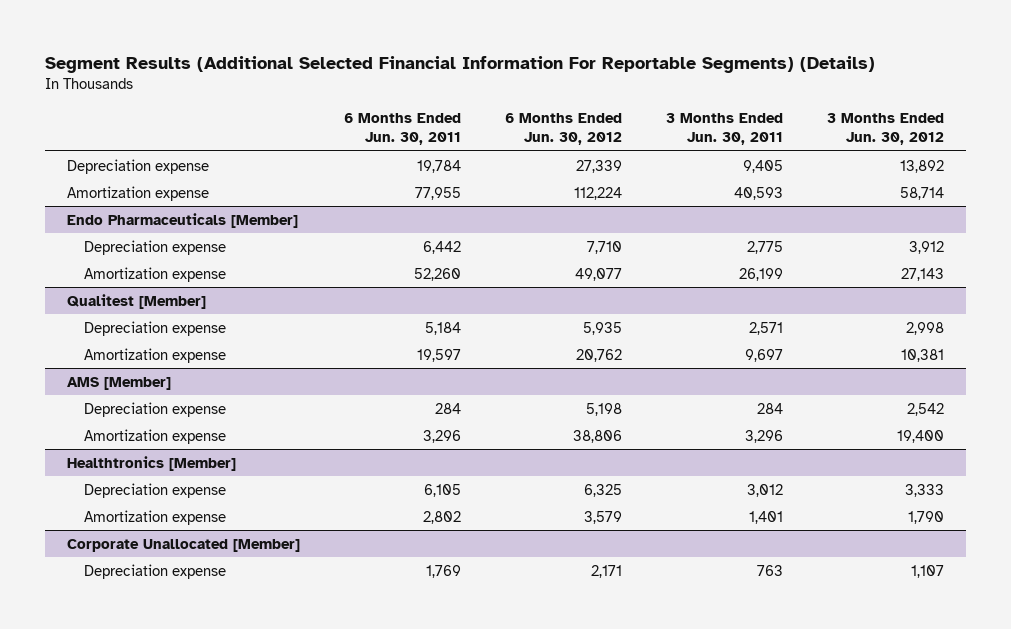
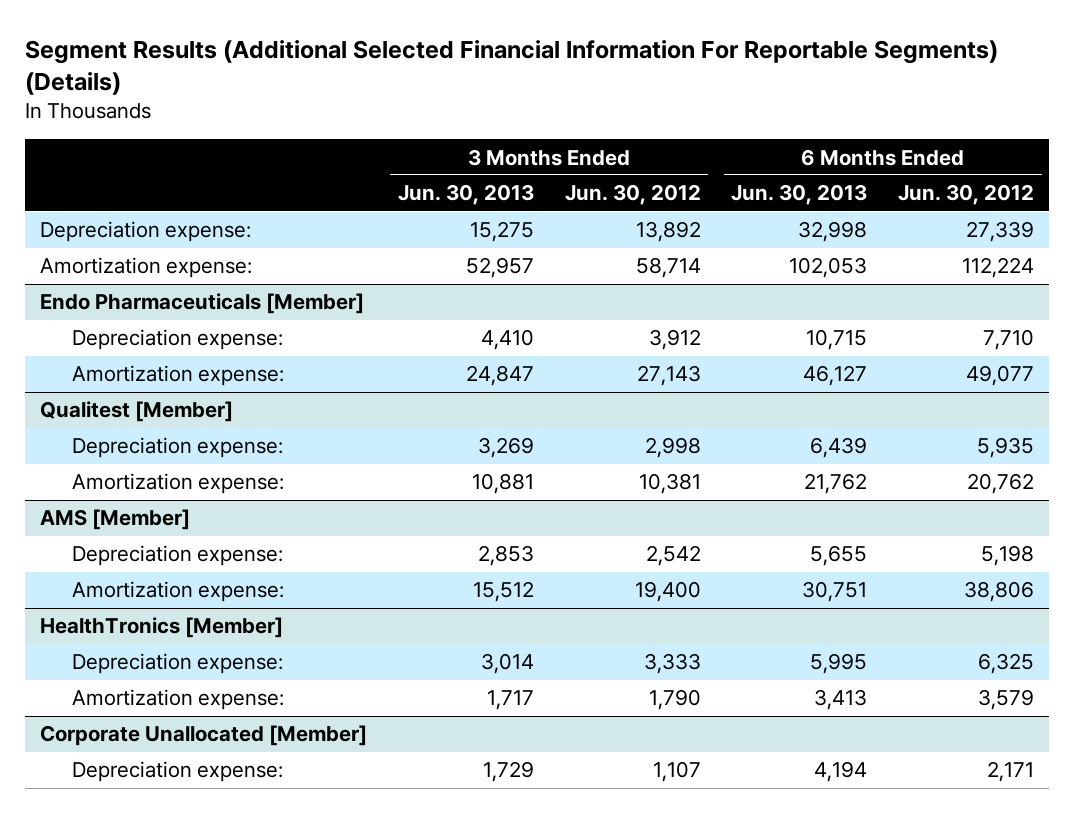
[343,113,461,146] 6 Months Ended Jun. 30, 2011 -> none
[665,113,783,146] 3 Months Ended Jun. 30, 2011 -> none
none -> [397,184,534,206] Jun. 30, 2013
none -> [731,184,868,206] Jun. 30, 2013
[67,158,210,174] Depreciation expense -> [40,221,252,243] Depreciation expense:
[67,185,210,201] Amortization expense -> [40,257,253,279] Amortization expense:
[83,239,226,255] Depreciation expense -> [71,329,283,351] Depreciation expense:
[83,266,226,282] Amortization expense -> [71,365,284,387] Amortization expense:
[83,320,226,336] Depreciation expense -> [71,437,283,459] Depreciation expense:
[83,347,226,363] Amortization expense -> [71,473,284,495] Amortization expense:
[83,401,226,417] Depreciation expense -> [71,545,283,567] Depreciation expense:
[83,428,226,444] Amortization expense -> [71,581,284,603] Amortization expense:
[67,455,237,471] Healthtronics [Member] -> [40,617,284,639] HealthTronics [Member]
[83,482,226,498] Depreciation expense -> [71,653,283,675] Depreciation expense:
[83,509,226,525] Amortization expense -> [71,689,284,711] Amortization expense:
[83,563,226,579] Depreciation expense -> [71,761,283,783] Depreciation expense:

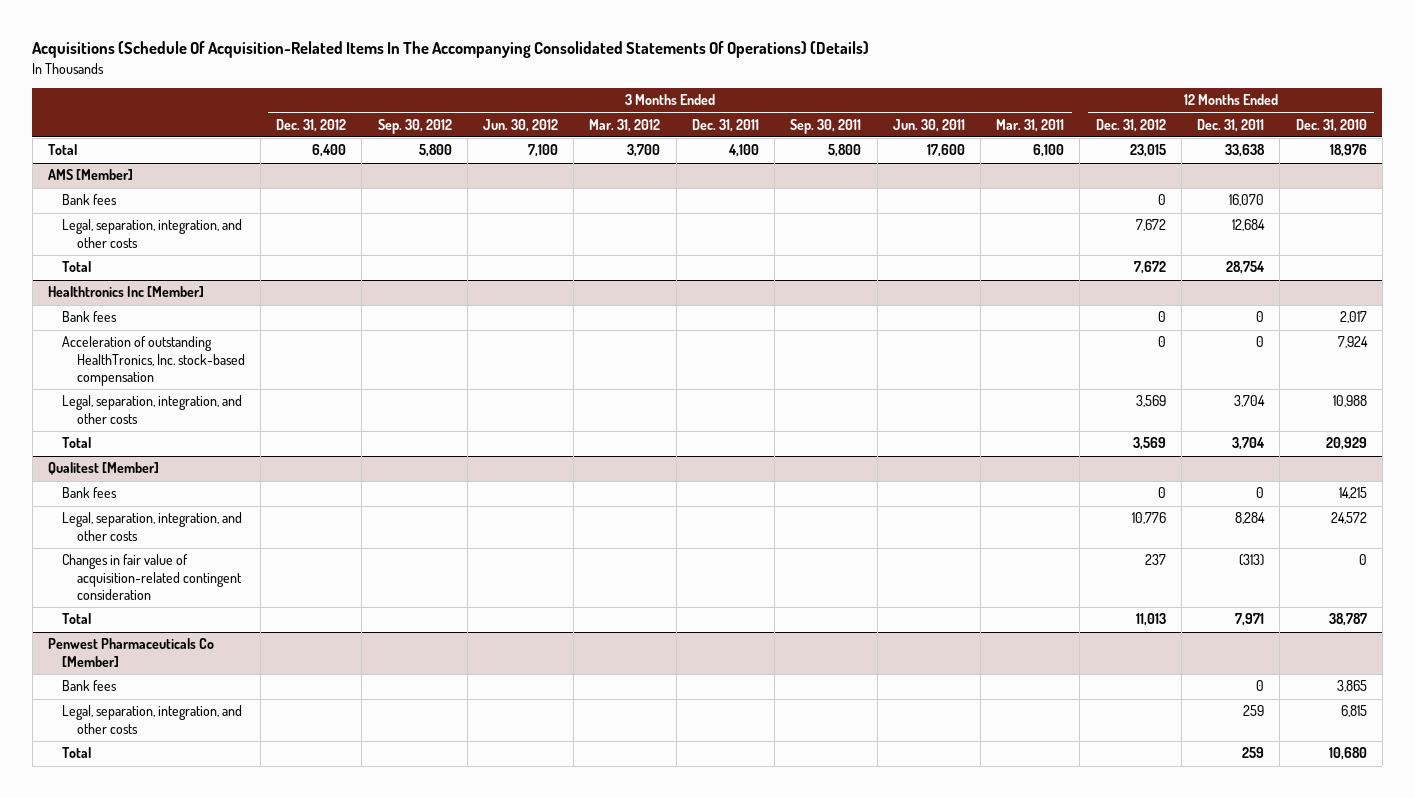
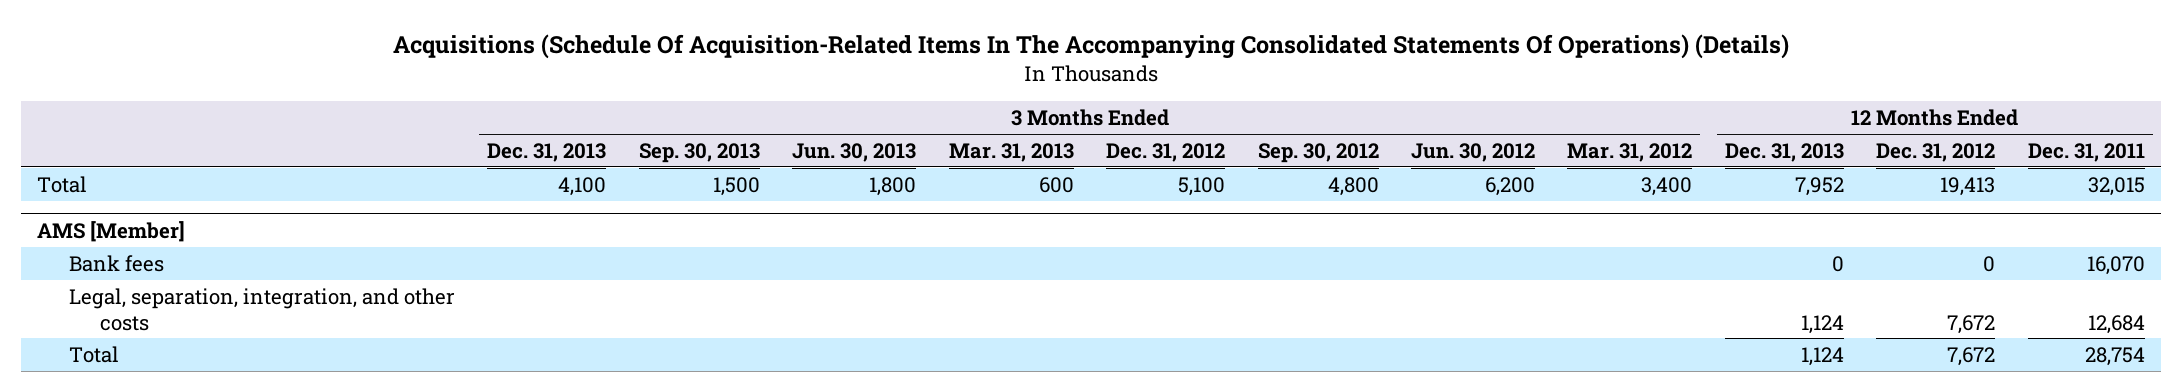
[691,118,759,132] Dec. 31, 2011 -> none
[790,118,862,134] Sep. 30, 2011 -> none
[892,118,965,132] Jun. 30, 2011 -> none
[996,118,1065,132] Mar. 31, 2011 -> none
[1295,118,1367,132] Dec. 31, 2010 -> none
none -> [487,142,607,162] Dec. 31, 2013
none -> [638,142,760,163] Sep. 30, 2013
none -> [792,142,917,162] Jun. 30, 2013
none -> [948,142,1074,162] Mar. 31, 2013
none -> [1724,142,1844,162] Dec. 31, 2013
[312,144,347,158] 6,400 -> [1178,176,1226,196] 5,100
[418,144,452,158] 5,800 -> [1327,176,1379,196] 4,800
[528,144,559,158] 7,100 -> [1484,176,1535,196] 6,200
[627,144,661,158] 3,700 -> [1641,176,1693,196] 3,400
[1129,144,1166,158] 23,015 -> [1940,176,1996,196] 19,413
[1225,144,1266,158] 33,638 -> [2087,176,2145,196] 32,015
[48,286,205,298] Healthtronics Inc [Member] -> none
[62,311,118,323] Bank fees -> none
[62,336,245,387] Acceleration of outstanding HealthTronics, Inc. stock-based compensation -> none
[62,395,243,424] Legal, separation, integration, and other costs -> none
[62,437,92,449] Total -> none
[48,462,160,476] Qualitest [Member] -> none
[62,487,118,499] Bank fees -> none
[62,512,243,541] Legal, separation, integration, and other costs -> none
[62,554,242,601] Changes in fair value of acquisition-related contingent consideration -> none
[62,613,92,625] Total -> none
[48,638,215,667] Penwest Pharmaceuticals Co [Member] -> none
[62,680,118,692] Bank fees -> none
[62,705,243,734] Legal, separation, integration, and other costs -> none
[62,747,92,759] Total -> none

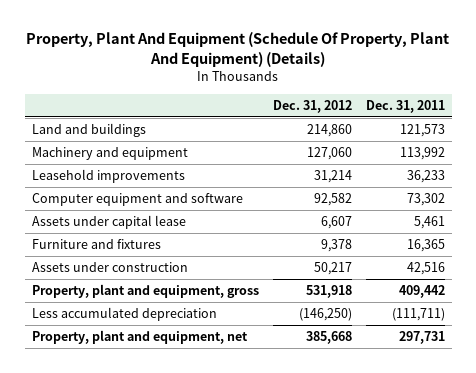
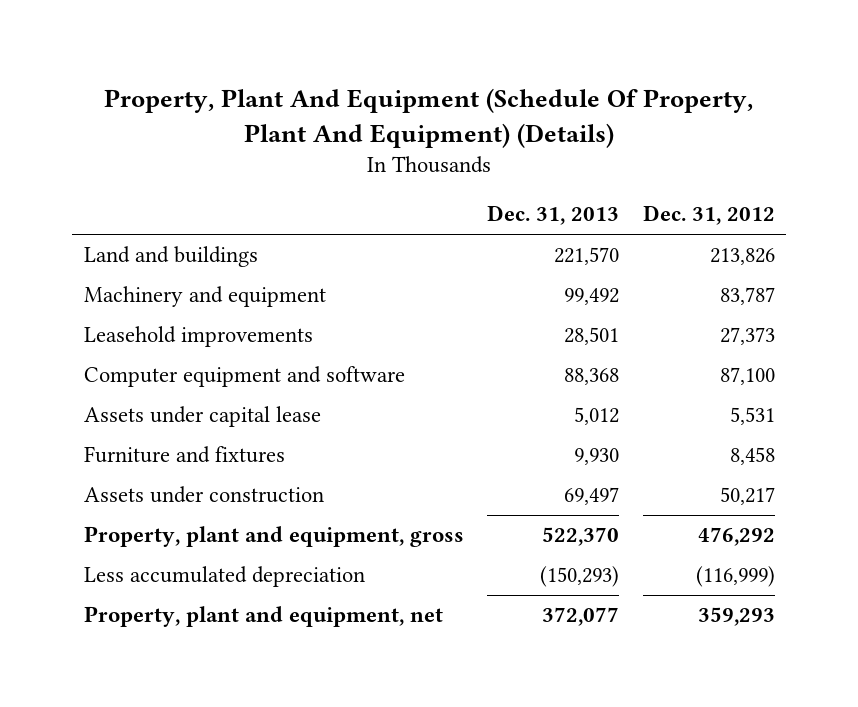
[365,99,445,113] Dec. 31, 2011 -> none
none -> [487,205,620,226] Dec. 31, 2013
[306,124,352,138] 214,860 -> [709,248,775,266] 213,826
[306,147,352,161] 127,060 -> [719,287,775,306] 83,787
[313,170,352,184] 31,214 -> [719,327,775,346] 27,373
[313,193,352,207] 92,582 -> [719,367,775,386] 87,100
[320,216,352,230] 6,607 -> [729,407,775,426] 5,531
[320,239,352,253] 9,378 -> [729,447,775,466] 8,458
[305,285,352,299] 531,918 -> [697,527,775,547] 476,292
[298,308,352,322] (146,250) -> [695,566,775,588] (116,999)
[305,331,352,345] 385,668 -> [697,607,775,627] 359,293

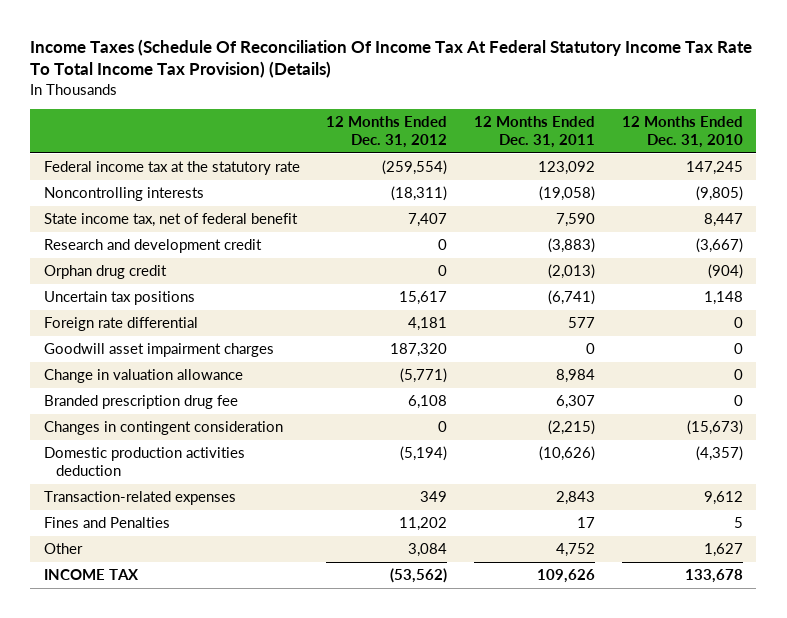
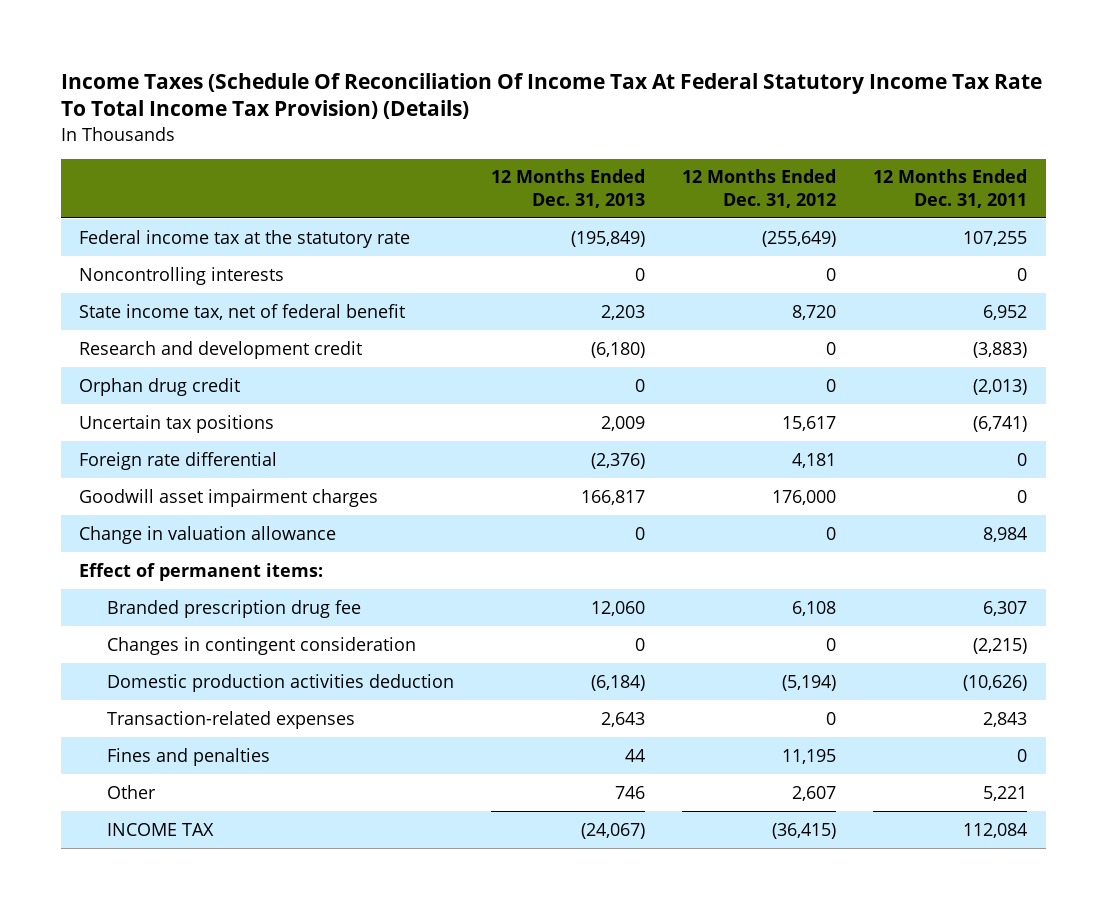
[622,116,744,148] 12 Months Ended Dec. 31, 2010 -> none
none -> [490,169,645,208] 12 Months Ended Dec. 31, 2013
[382,160,448,176] (259,554) -> [761,230,836,247] (255,649)
[538,161,596,176] 123,092 -> [963,230,1028,246] 107,255
[391,186,448,202] (18,311) -> [825,267,836,281] 0
[539,186,596,202] (19,058) -> [1017,267,1028,281] 0
[408,213,448,228] 7,407 -> [791,304,836,320] 8,720
[556,213,596,228] 7,590 -> [983,304,1028,320] 6,952
[568,317,596,329] 577 -> [1017,452,1028,466] 0
[390,343,448,358] 187,320 -> [771,489,836,505] 176,000
[400,368,448,384] (5,771) -> [825,526,836,540] 0
none -> [79,562,324,581] Effect of permanent items:
[420,491,448,503] 349 -> [825,711,836,725] 0
[43,517,170,529] Fines and Penalties -> [106,747,270,766] Fines and penalties
[399,517,448,532] 11,202 -> [781,748,836,764] 11,195
[577,517,596,529] 17 -> [1017,748,1028,762] 0
[408,543,448,558] 3,084 -> [791,785,836,801] 2,607
[556,543,596,558] 4,752 -> [983,785,1028,801] 5,221
[390,568,448,584] (53,562) -> [771,822,836,839] (36,415)
[537,569,596,584] 109,626 -> [963,822,1028,838] 112,084

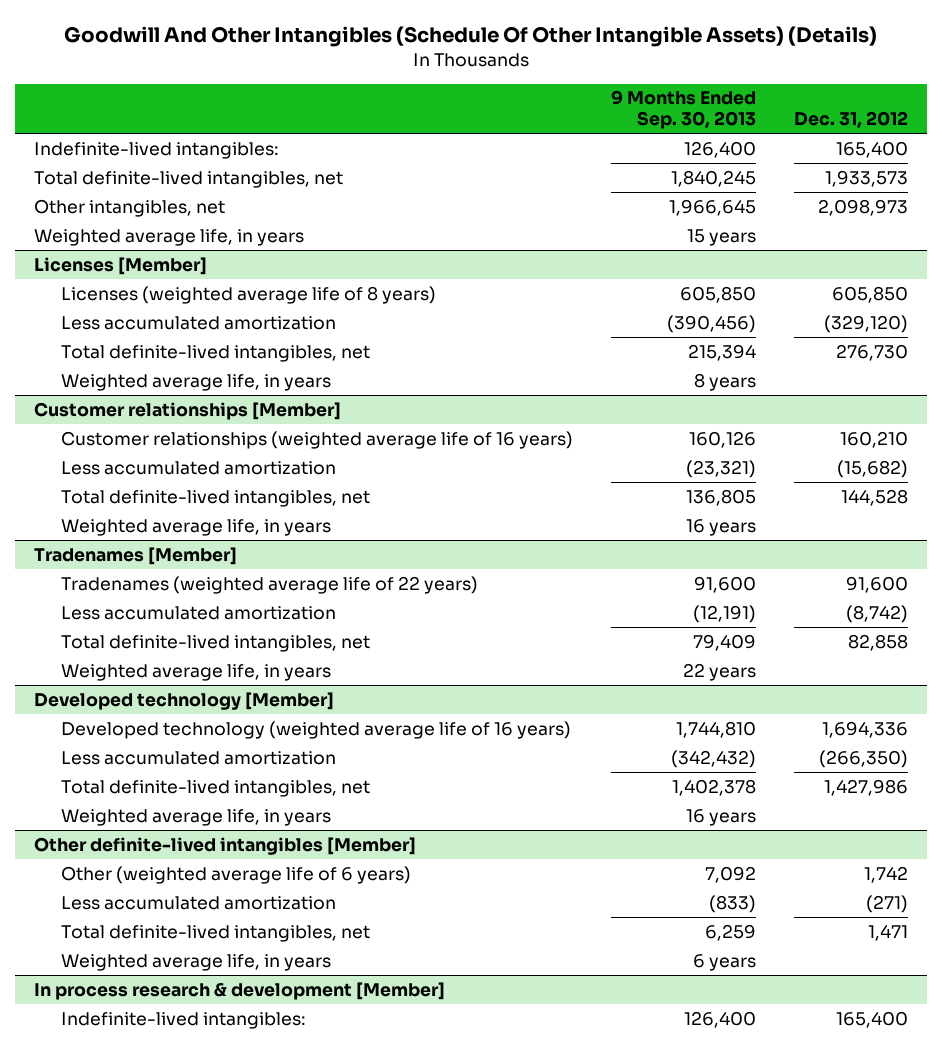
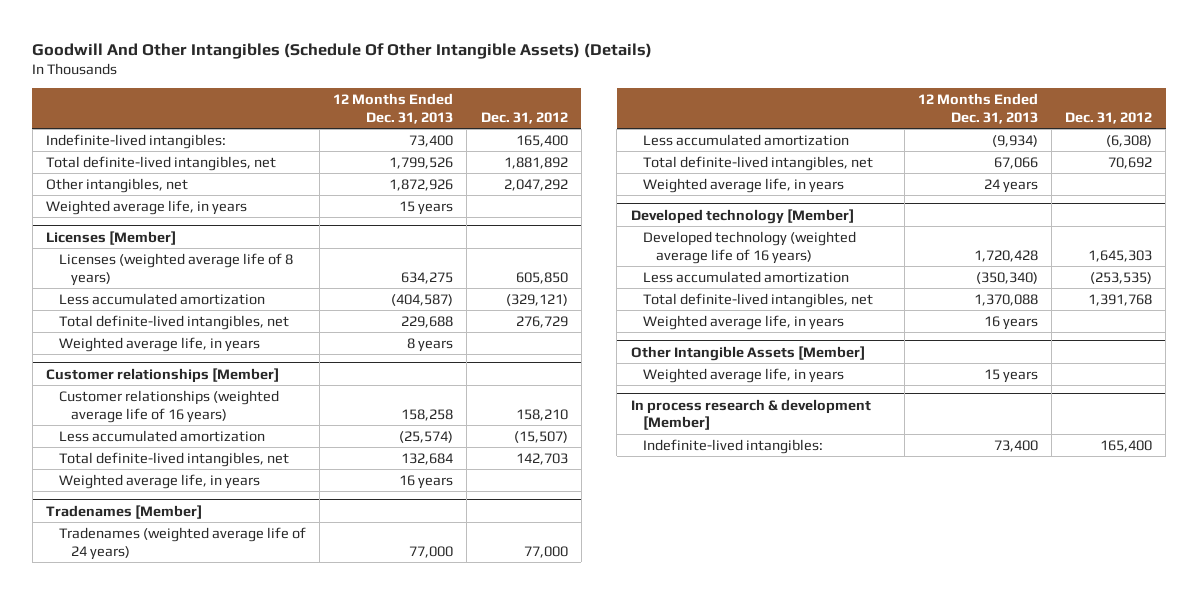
[611,90,757,130] 9 Months Ended Sep. 30, 2013 -> none
none -> [333,92,454,124] 12 Months Ended Dec. 31, 2013
[824,169,908,187] 1,933,573 -> [503,156,568,169] 1,881,892
[817,198,908,216] 2,098,973 -> [503,178,568,191] 2,047,292
[823,314,908,333] (329,120) -> [505,293,568,306] (329,121)
[835,343,908,361] 276,730 -> [515,315,568,328] 276,729
[839,430,908,448] 160,210 -> [515,408,568,421] 158,210
[836,459,908,478] (15,682) -> [513,430,568,443] (15,507)
[840,488,908,506] 144,528 -> [515,452,568,465] 142,703
[61,575,479,594] Tradenames (weighted average life of 22 years) -> [58,526,306,560] Tradenames (weighted average life of 24 years)
[845,575,908,593] 91,600 -> [523,545,568,558] 77,000
[845,604,908,623] (8,742) -> [1106,134,1153,147] (6,308)
[847,633,908,651] 82,858 -> [1108,156,1153,169] 70,692
[821,720,908,738] 1,694,336 -> [1088,249,1153,262] 1,645,303
[818,749,908,768] (266,350) -> [1090,271,1153,284] (253,535)
[823,778,908,796] 1,427,986 -> [1088,293,1153,306] 1,391,768
[33,836,416,855] Other definite-lived intangibles [Member] -> none
[61,865,412,884] Other (weighted average life of 6 years) -> none
[61,895,337,910] Less accumulated amortization -> none
[61,924,371,942] Total definite-lived intangibles, net -> none
none -> [630,345,865,361] Other Intangible Assets [Member]

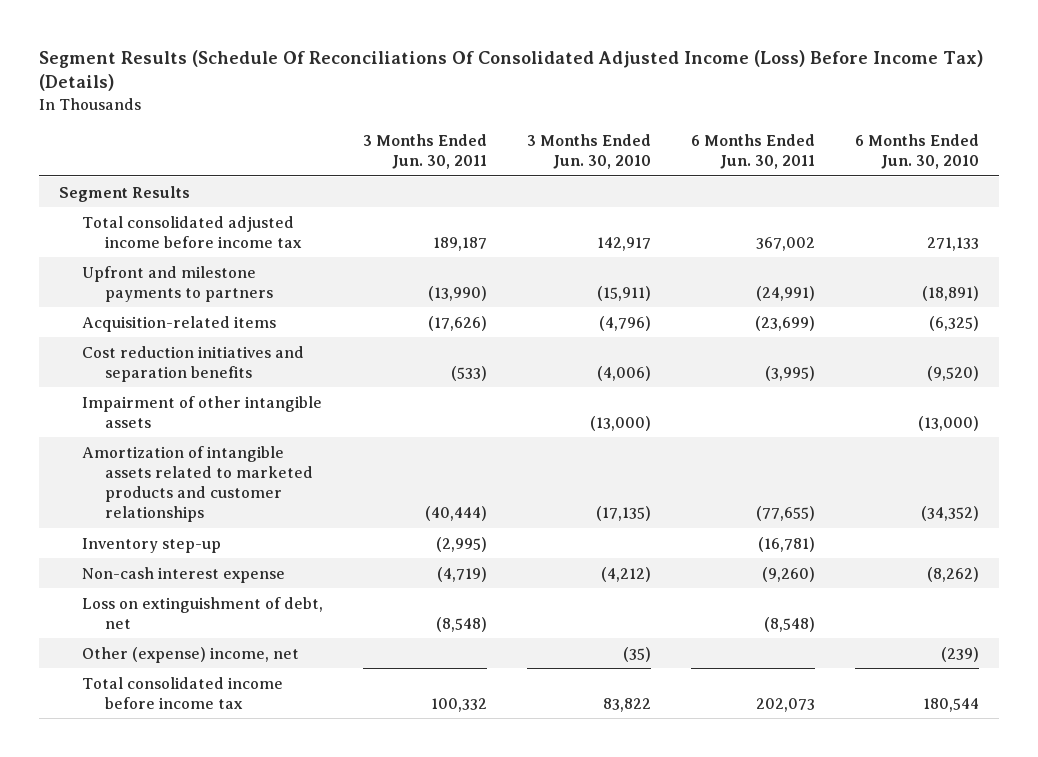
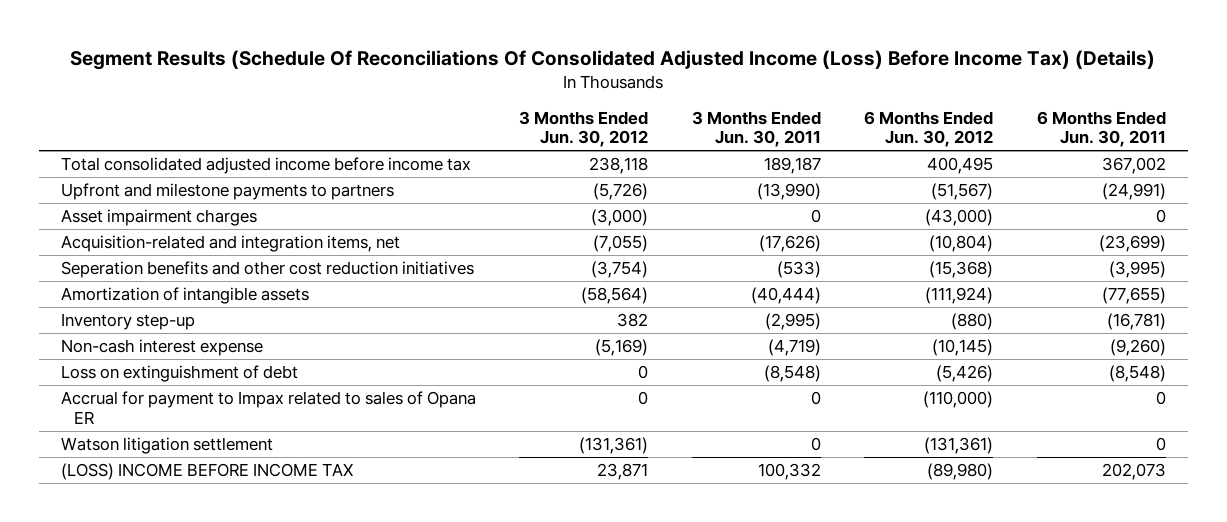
[527,133,652,170] 3 Months Ended Jun. 30, 2010 -> none
[854,133,979,170] 6 Months Ended Jun. 30, 2010 -> none
none -> [519,110,649,148] 3 Months Ended Jun. 30, 2012
none -> [864,110,994,148] 6 Months Ended Jun. 30, 2012
[59,185,191,202] Segment Results -> none
[82,395,323,428] Impairment of other intangible assets -> none
none -> [60,209,257,227] Asset impairment charges
[82,315,277,332] Acquisition-related items -> [60,235,400,253] Acquisition-related and integration items, net
[82,345,305,382] Cost reduction initiatives and separation benefits -> [60,261,474,279] Seperation benefits and other cost reduction initiatives
[82,445,314,522] Amortization of intangible assets related to marketed products and customer relationships -> [60,287,309,305] Amortization of intangible assets
[82,646,300,663] Other (expense) income, net -> none
[82,596,324,629] Loss on extinguishment of debt, net -> [60,365,298,383] Loss on extinguishment of debt
none -> [60,391,476,424] Accrual for payment to Impax related to sales of Opana ER
none -> [60,437,273,455] Watson litigation settlement
[82,676,284,709] Total consolidated income before income tax -> [60,463,354,481] (LOSS) INCOME BEFORE INCOME TAX

